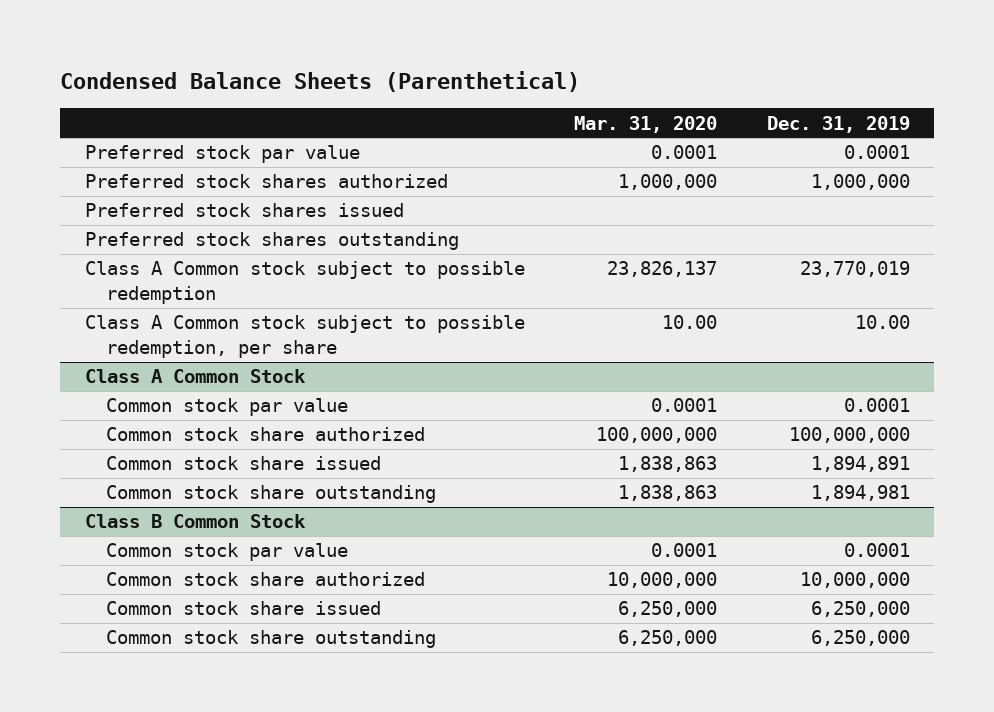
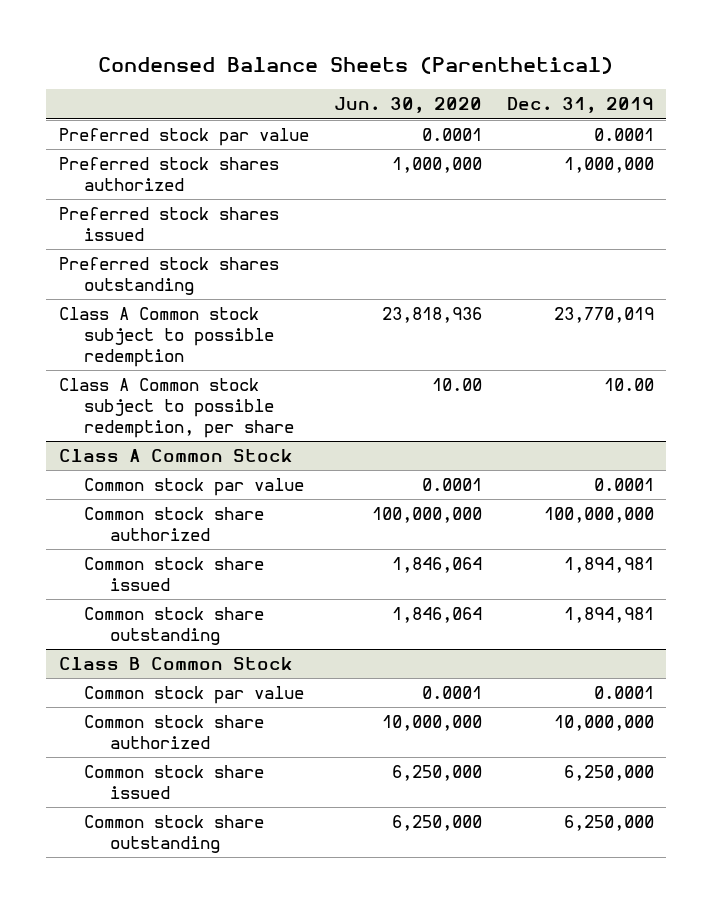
[574,115,718,133] Mar. 31, 2020 -> none
none -> [333,97,482,114] Jun. 30, 2020
[810,456,910,473] 1,894,891 -> [563,557,654,574] 1,894,981

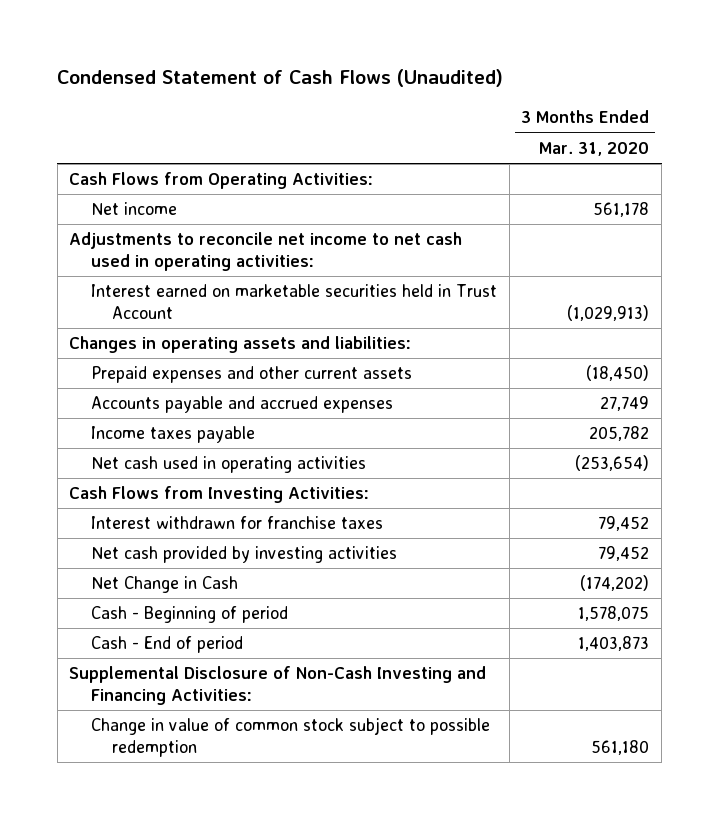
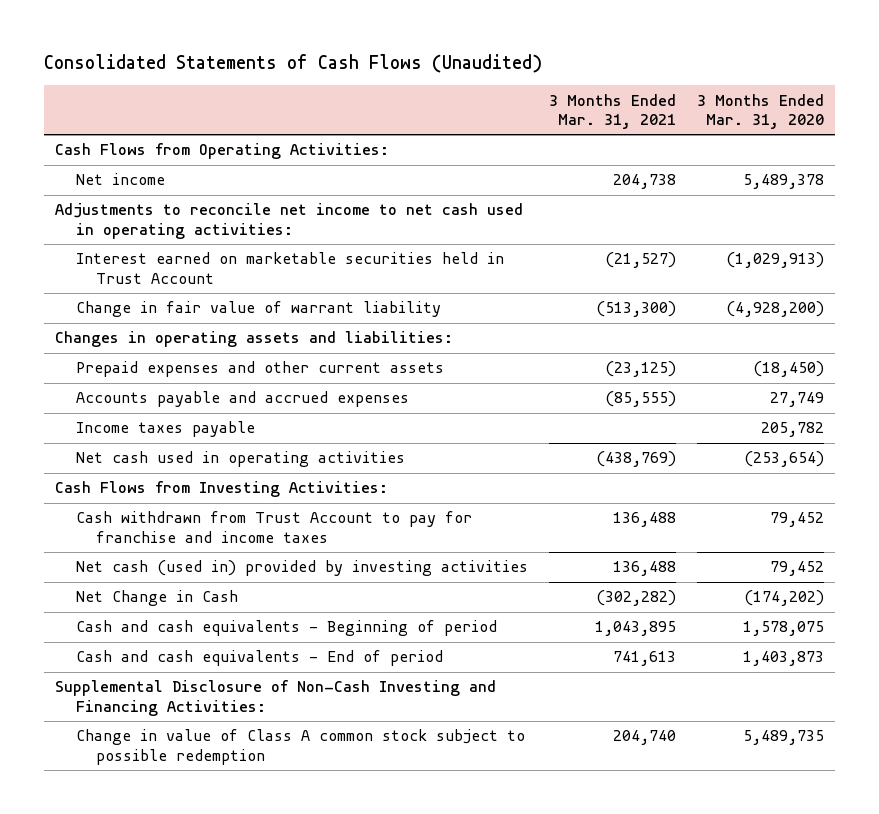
[57,69,504,88] Condensed Statement of Cash Flows (Unaudited) -> [44,54,543,74] Consolidated Statements of Cash Flows (Unaudited)
none -> [548,93,676,130] 3 Months Ended Mar. 31, 2021
[593,202,650,218] 561,178 -> [742,174,824,190] 5,489,378
none -> [75,301,441,318] Change in fair value of warrant liability
[90,516,383,530] Interest withdrawn for franchise taxes -> [75,511,472,543] Cash withdrawn from Trust Account to pay for franchise and income taxes
[90,546,397,564] Net cash provided by investing activities -> [75,560,528,577] Net cash (used in) provided by investing activities
[90,606,288,624] Cash - Beginning of period -> [75,620,497,637] Cash and cash equivalents - Beginning of period
[90,636,243,654] Cash - End of period -> [75,650,443,667] Cash and cash equivalents - End of period
[90,717,490,757] Change in value of common stock subject to possible redemption -> [75,729,525,765] Change in value of Class A common stock subject to possible redemption
[591,739,650,755] 561,180 -> [742,730,824,746] 5,489,735

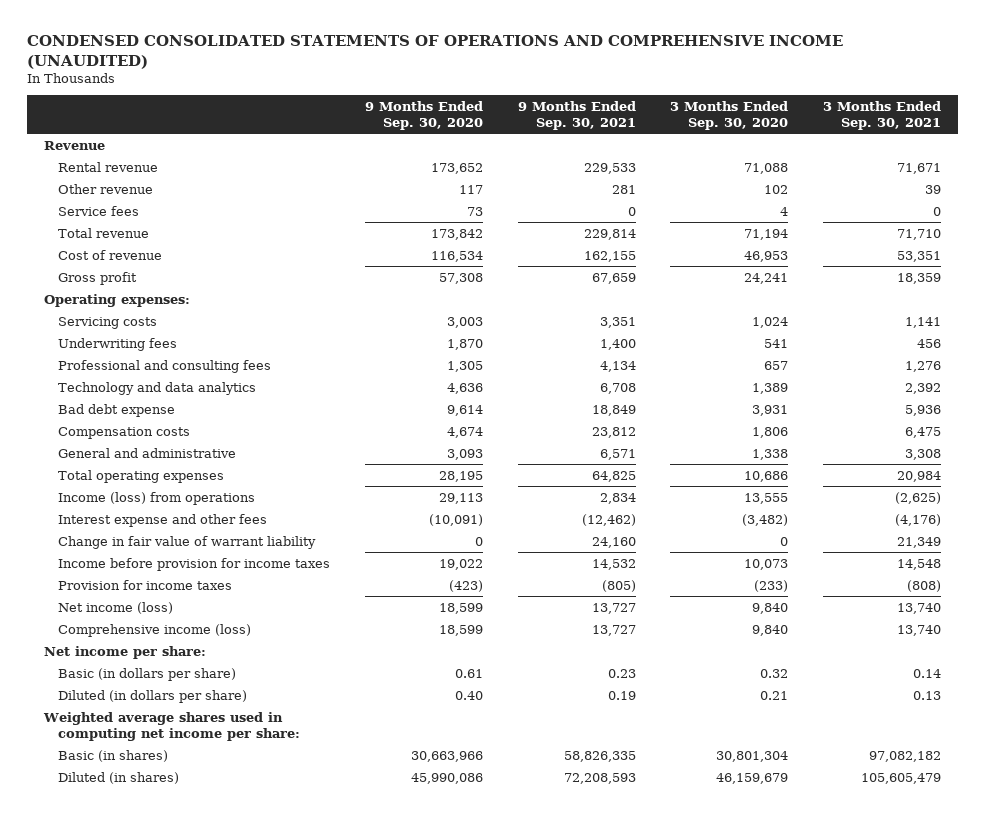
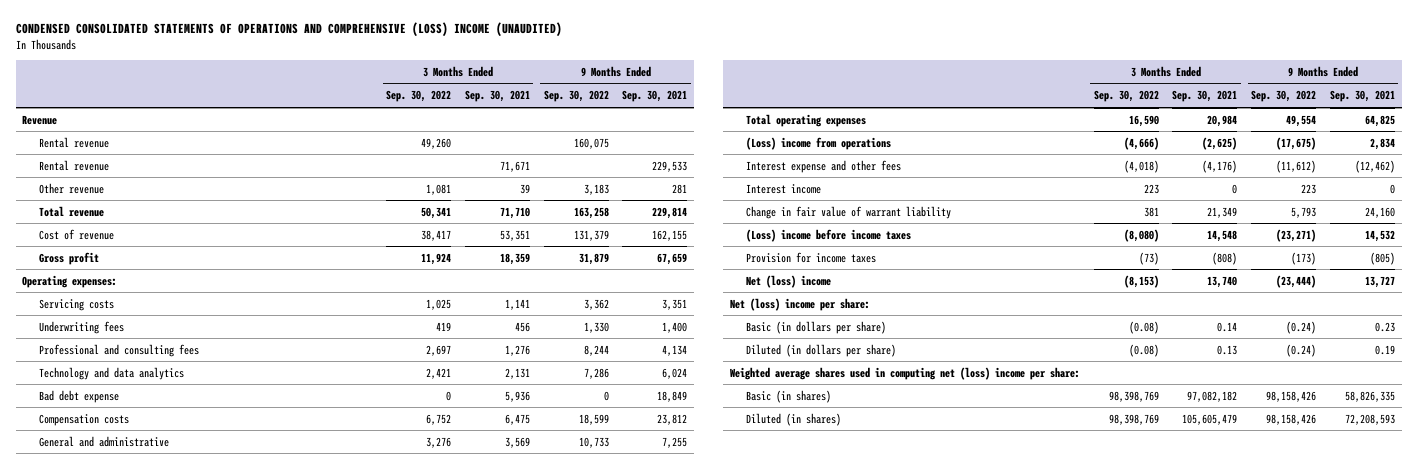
[26,35,843,69] CONDENSED CONSOLIDATED STATEMENTS OF OPERATIONS AND COMPREHENSIVE INCOME (UNAUDITED) -> [15,22,562,37] CONDENSED CONSOLIDATED STATEMENTS OF OPERATIONS AND COMPREHENSIVE (LOSS) INCOME (UNAUDITED)
[365,101,484,130] 9 Months Ended Sep. 30, 2020 -> none
[670,101,789,130] 3 Months Ended Sep. 30, 2020 -> none
none -> [386,90,452,103] Sep. 30, 2022
none -> [543,90,609,103] Sep. 30, 2022
none -> [38,136,109,148] Rental revenue
[58,205,140,216] Service fees -> none
[599,382,636,394] 6,708 -> [662,367,688,379] 6,024
[904,382,941,394] 2,392 -> [504,367,530,379] 2,131
[599,448,636,460] 6,571 -> [662,436,688,448] 7,255
[904,448,941,460] 3,308 -> [504,436,530,448] 3,569
[58,491,256,505] Income (loss) from operations -> [746,136,892,150] (Loss) income from operations
none -> [746,183,822,194] Interest income
[58,557,331,571] Income before provision for income taxes -> [746,228,912,242] (Loss) income before income taxes
[58,623,252,637] Comprehensive income (loss) -> none
[58,601,174,614] Net income (loss) -> [746,274,832,288] Net (loss) income
[43,645,206,659] Net income per share: -> [729,297,870,311] Net (loss) income per share:
[42,711,301,741] Weighted average shares used in computing net income per share: -> [729,366,1080,380] Weighted average shares used in computing net (loss) income per share:

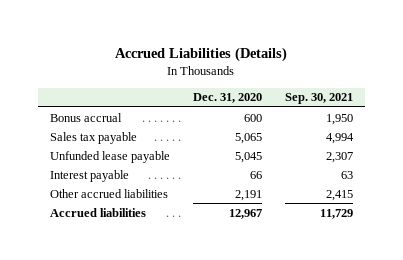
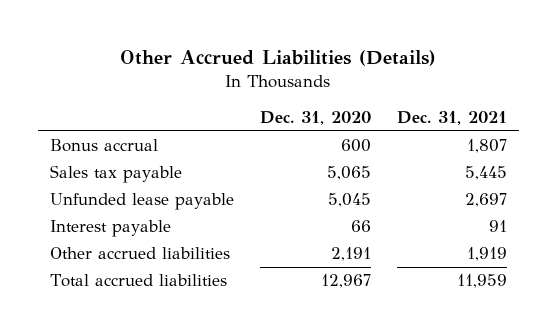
[115,47,288,63] Accrued Liabilities (Details) -> [120,49,437,66] Other Accrued Liabilities (Details)
[285,93,354,105] Sep. 30, 2021 -> none
none -> [396,111,507,126] Dec. 31, 2021
[49,207,146,217] Accrued liabilities -> [50,274,228,288] Total accrued liabilities

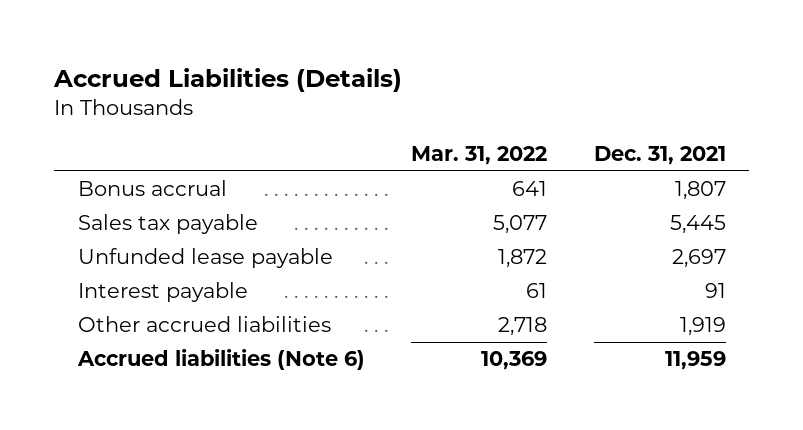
[120,49,437,66] Other Accrued Liabilities (Details) -> [53,67,403,92] Accrued Liabilities (Details)
[259,111,371,126] Dec. 31, 2020 -> none
none -> [411,145,548,165] Mar. 31, 2022
[50,274,228,288] Total accrued liabilities -> [76,349,365,371] Accrued liabilities (Note 6)

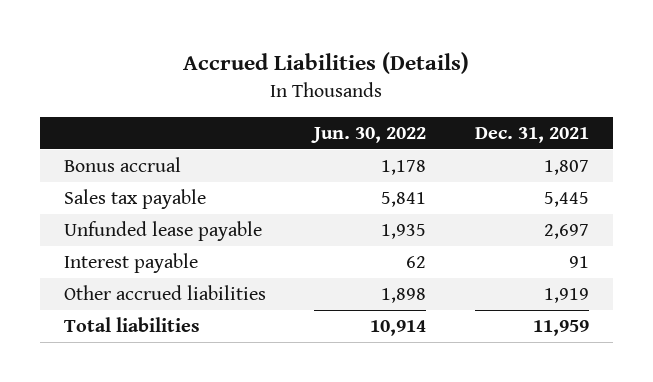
[411,145,548,165] Mar. 31, 2022 -> none
none -> [311,126,427,143] Jun. 30, 2022
[76,349,365,371] Accrued liabilities (Note 6) -> [64,317,201,333] Total liabilities

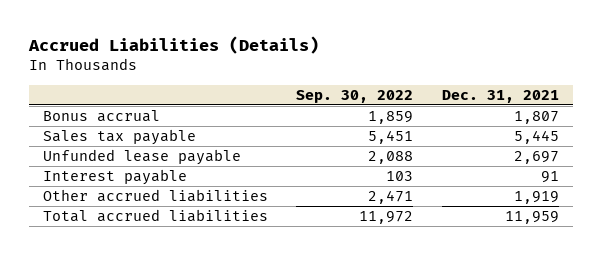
[311,126,427,143] Jun. 30, 2022 -> none
none -> [296,89,414,103] Sep. 30, 2022
[64,317,201,333] Total liabilities -> [43,209,269,223] Total accrued liabilities

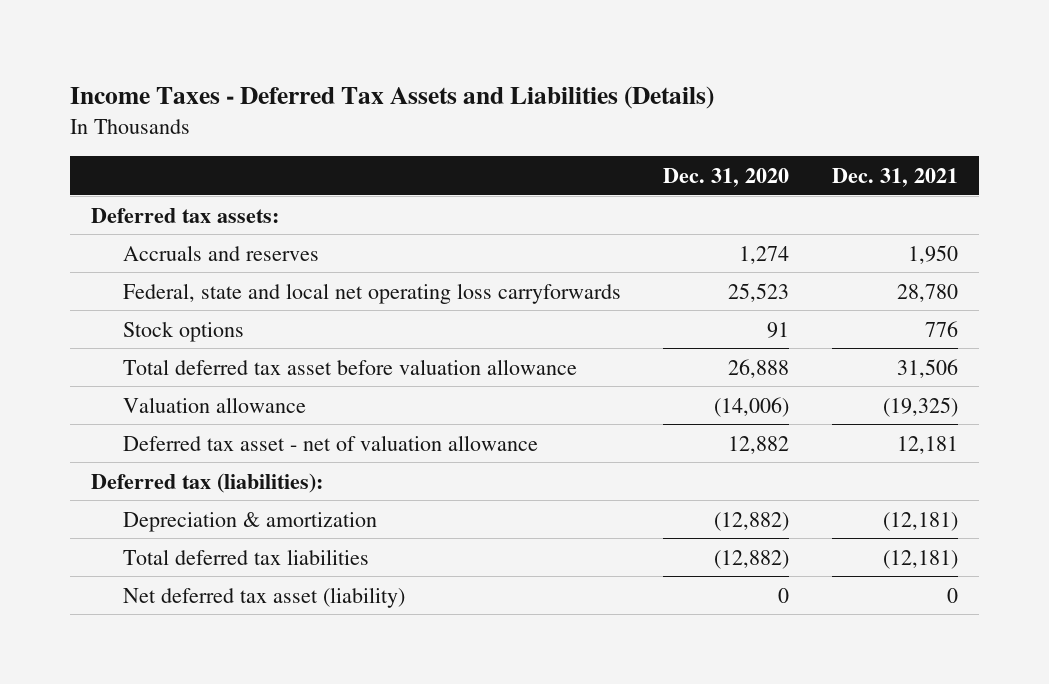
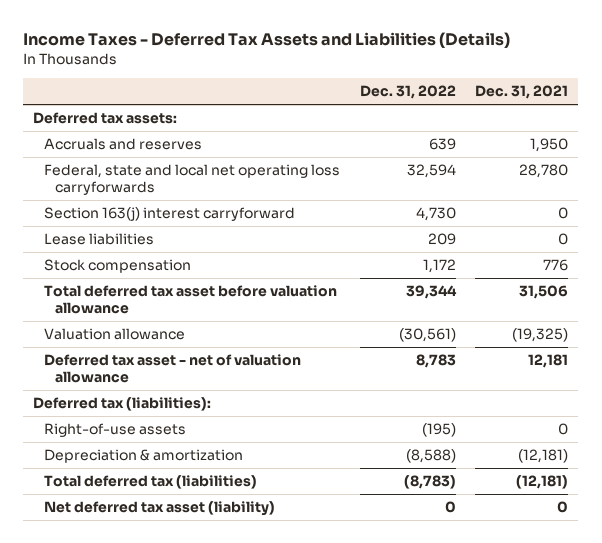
[663,167,790,187] Dec. 31, 2020 -> none
none -> [359,85,456,100] Dec. 31, 2022
none -> [44,207,296,222] Section 163(j) interest carryforward
none -> [44,233,155,246] Lease liabilities
[122,320,244,342] Stock options -> [44,259,192,274] Stock compensation
none -> [44,423,187,438] Right-of-use assets
[122,548,369,565] Total deferred tax liabilities -> [44,475,258,490] Total deferred tax (liabilities)

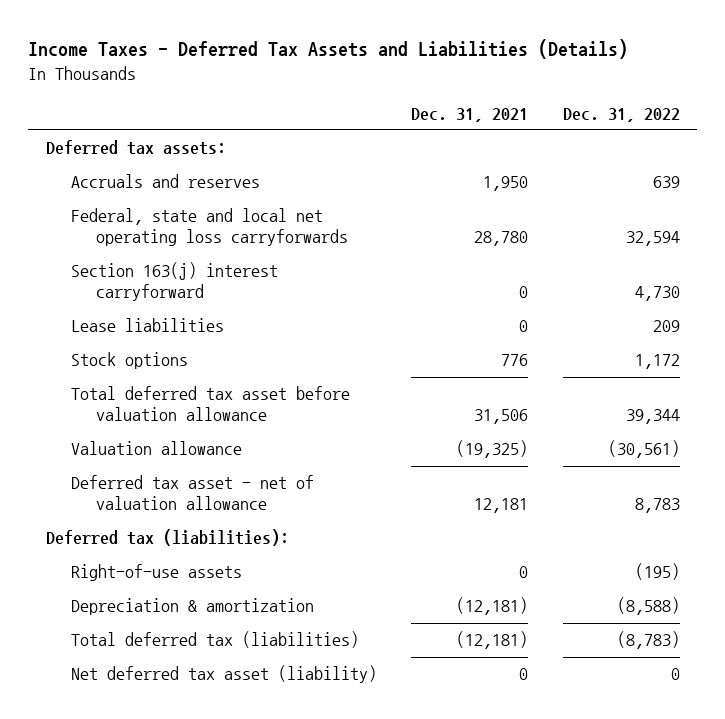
[44,259,192,274] Stock compensation -> [70,352,188,370] Stock options

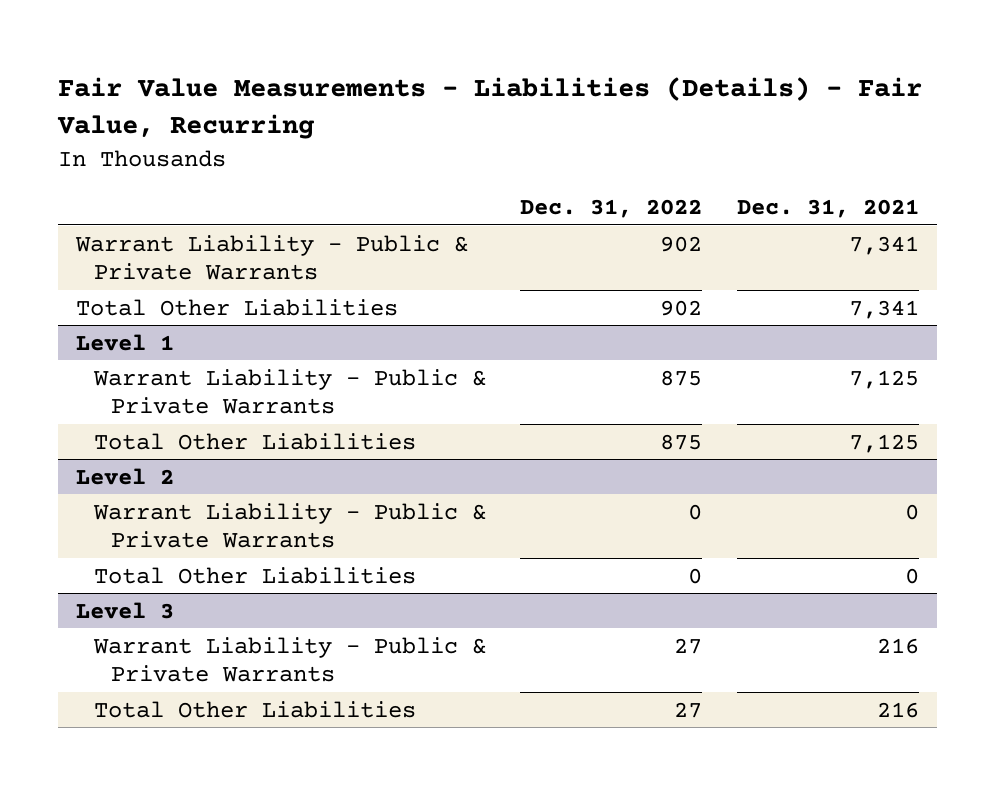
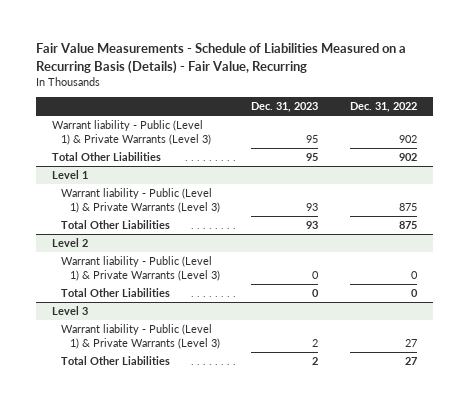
[57,76,923,140] Fair Value Measurements - Liabilities (Details) - Fair Value, Recurring -> [36,43,407,74] Fair Value Measurements - Schedule of Liabilities Measured on a Recurring Basis (Details) - Fair Value, Recurring
[737,199,920,219] Dec. 31, 2021 -> none
none -> [251,102,319,113] Dec. 31, 2023
[74,234,468,281] Warrant Liability - Public & Private Warrants -> [51,120,211,145] Warrant liability - Public (Level 1) & Private Warrants (Level 3)
[92,368,486,415] Warrant Liability - Public & Private Warrants -> [60,188,220,213] Warrant liability - Public (Level 1) & Private Warrants (Level 3)
[92,502,486,549] Warrant Liability - Public & Private Warrants -> [60,256,220,281] Warrant liability - Public (Level 1) & Private Warrants (Level 3)
[92,636,486,683] Warrant Liability - Public & Private Warrants -> [60,324,220,349] Warrant liability - Public (Level 1) & Private Warrants (Level 3)

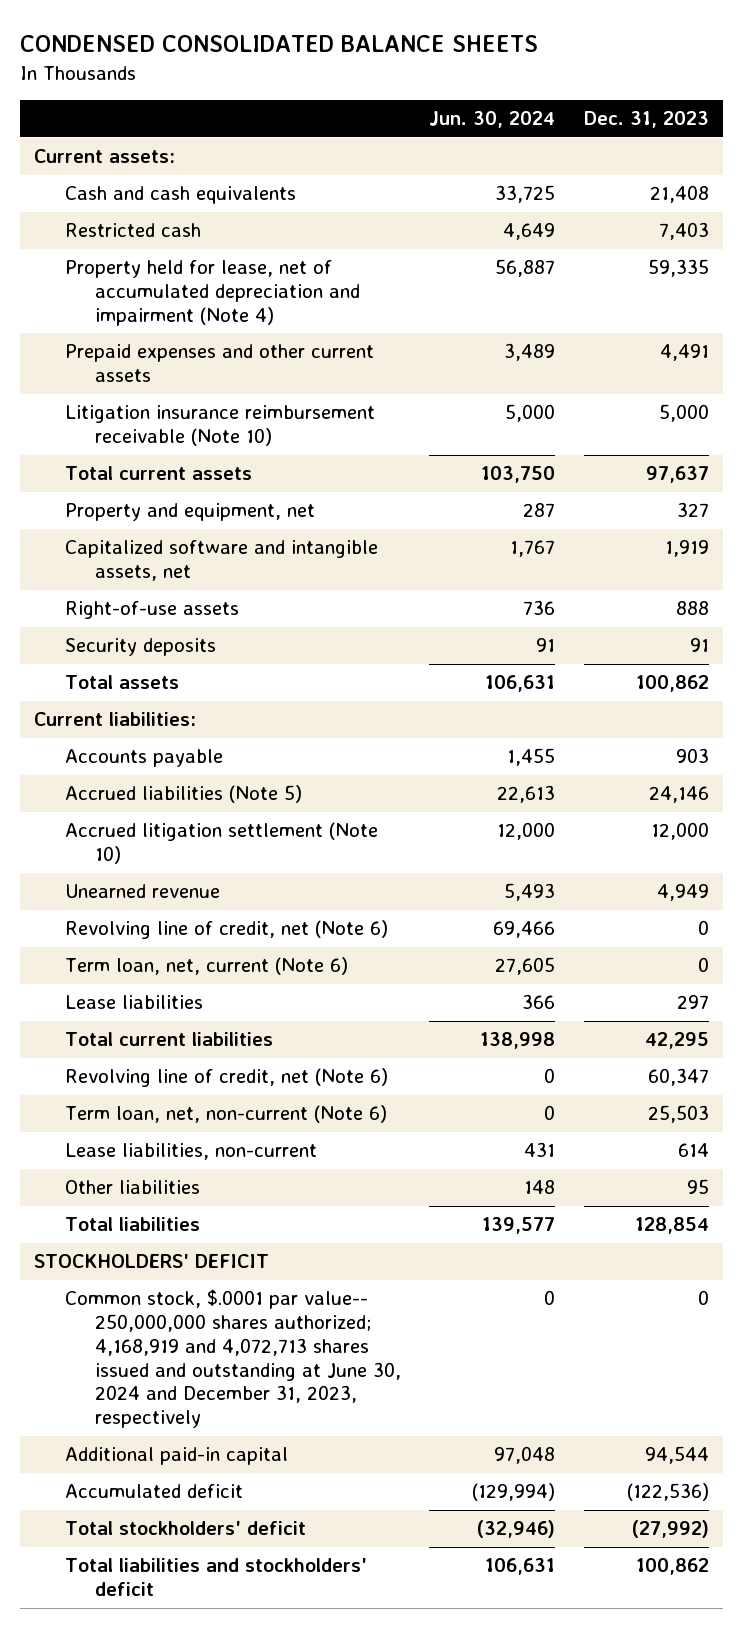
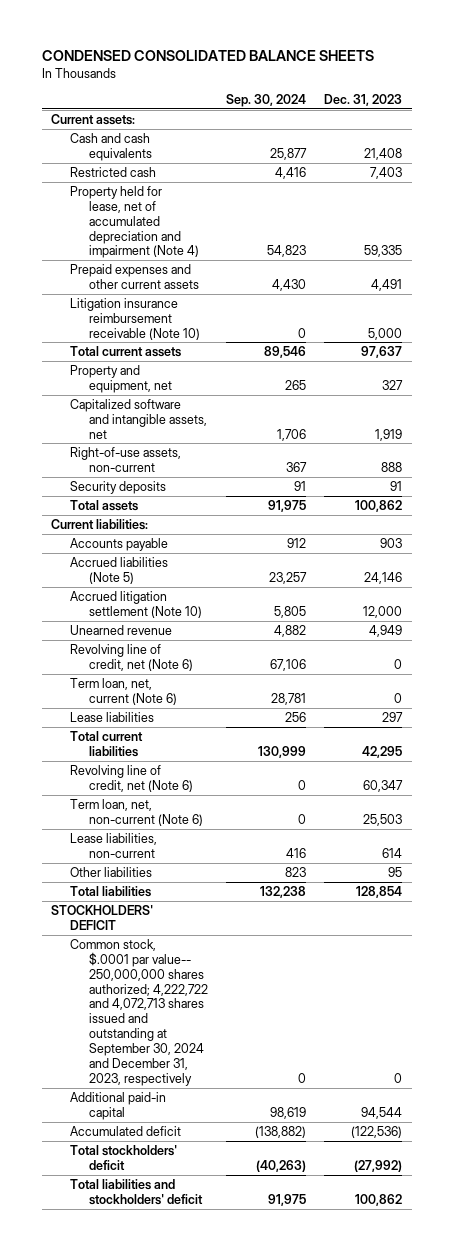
[429,111,556,129] Jun. 30, 2024 -> none
none -> [226,93,307,107] Sep. 30, 2024
[64,601,239,620] Right-of-use assets -> [69,446,181,472] Right-of-use assets, non-current
[64,1289,402,1429] Common stock, $.0001 par value-- 250,000,000 shares authorized; 4,168,919 and 4,072,713 shares issued and outstanding at June 30, 2024 and December 31, 2023, respectively -> [69,938,208,1086] Common stock, $.0001 par value-- 250,000,000 shares authorized; 4,222,722 and 4,072,713 shares issued and outstanding at September 30, 2024 and December 31, 2023, respectively

